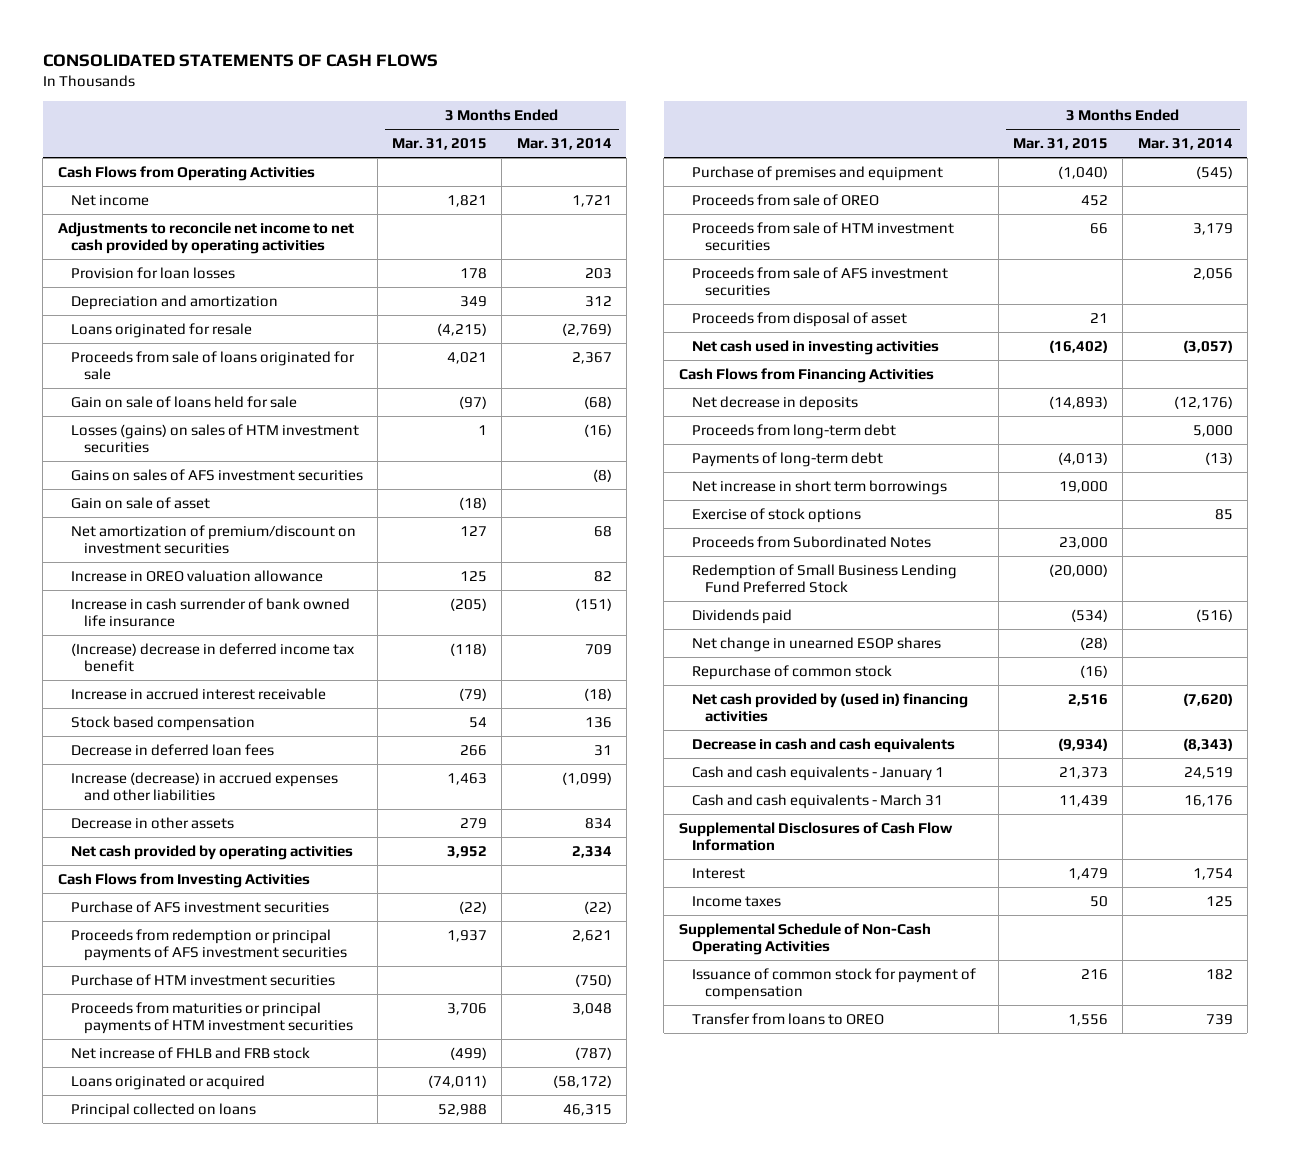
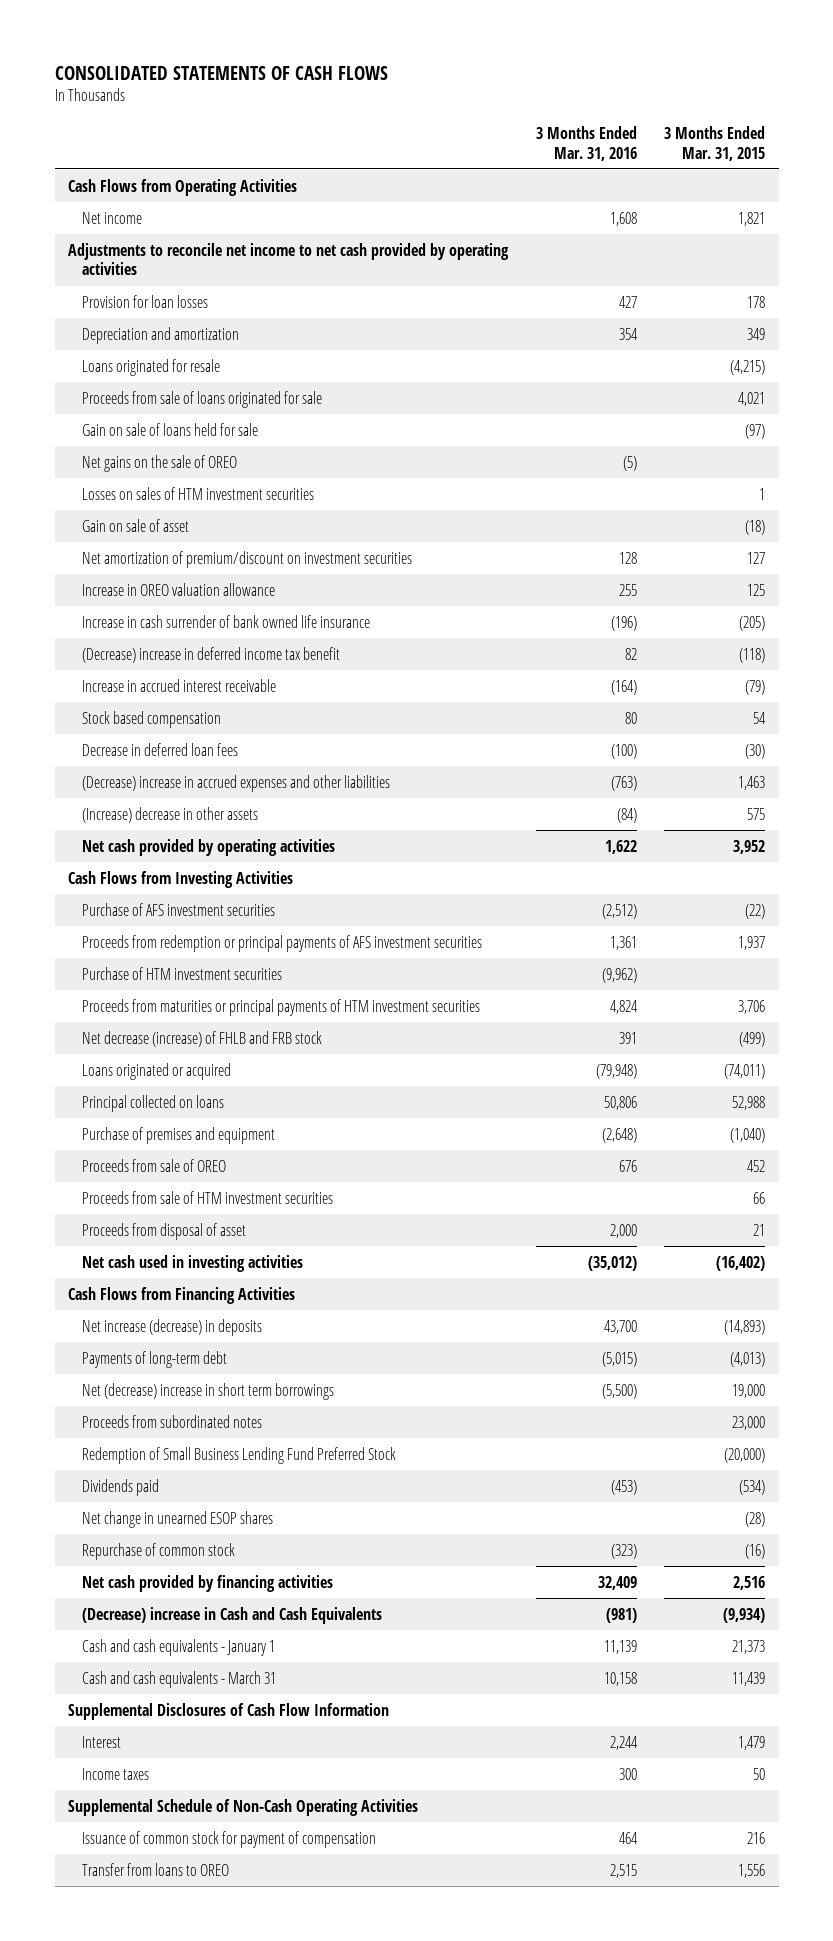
[516,138,612,151] Mar. 31, 2014 -> none
none -> [535,125,637,161] 3 Months Ended Mar. 31, 2016
[70,468,363,481] Gains on sales of AFS investment securities -> none
none -> [81,454,237,472] Net gains on the sale of OREO
[70,423,359,454] Losses (gains) on sales of HTM investment securities -> [81,486,314,500] Losses on sales of HTM investment securities
[70,642,355,673] (Increase) decrease in deferred income tax benefit -> [81,646,340,663] (Decrease) increase in deferred income tax benefit
[460,744,488,756] 266 -> [745,743,766,759] (30)
[70,771,338,802] Increase (decrease) in accrued expenses and other liabilities -> [81,774,390,792] (Decrease) increase in accrued expenses and other liabilities
[70,816,234,829] Decrease in other assets -> [81,806,258,823] (Increase) decrease in other assets
[460,817,488,829] 279 -> [747,807,766,820] 575
[70,1046,310,1059] Net increase of FHLB and FRB stock -> [81,1030,322,1047] Net decrease (increase) of FHLB and FRB stock
[691,266,948,297] Proceeds from sale of AFS investment securities -> none
[691,423,896,439] Proceeds from long-term debt -> none
[691,395,858,411] Net decrease in deposits -> [81,1318,262,1336] Net increase (decrease) in deposits
[691,507,861,523] Exercise of stock options -> none
[691,479,947,495] Net increase in short term borrowings -> [81,1382,334,1400] Net (decrease) increase in short term borrowings
[691,535,931,548] Proceeds from Subordinated Notes -> [81,1414,262,1428] Proceeds from subordinated notes
[691,692,968,723] Net cash provided by (used in) financing activities -> [81,1574,333,1592] Net cash provided by financing activities
[691,737,955,753] Decrease in cash and cash equivalents -> [81,1606,382,1624] (Decrease) increase in Cash and Cash Equivalents

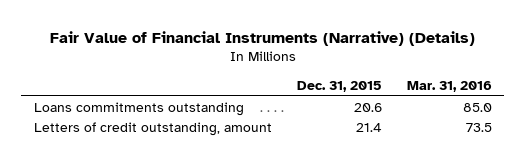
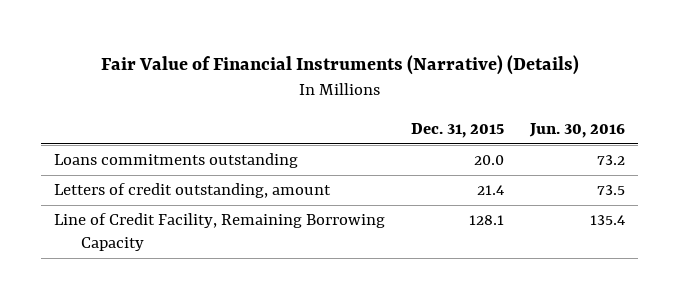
[406,81,492,93] Mar. 31, 2016 -> none
none -> [529,122,626,138] Jun. 30, 2016
[353,102,382,112] 20.6 -> [474,155,505,166] 20.0
none -> [54,213,386,252] Line of Credit Facility, Remaining Borrowing Capacity

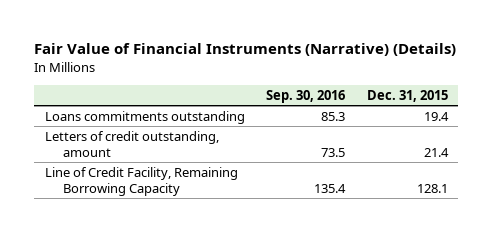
[529,122,626,138] Jun. 30, 2016 -> none
none -> [266,89,346,103] Sep. 30, 2016
[474,155,505,166] 20.0 -> [423,111,449,121] 19.4

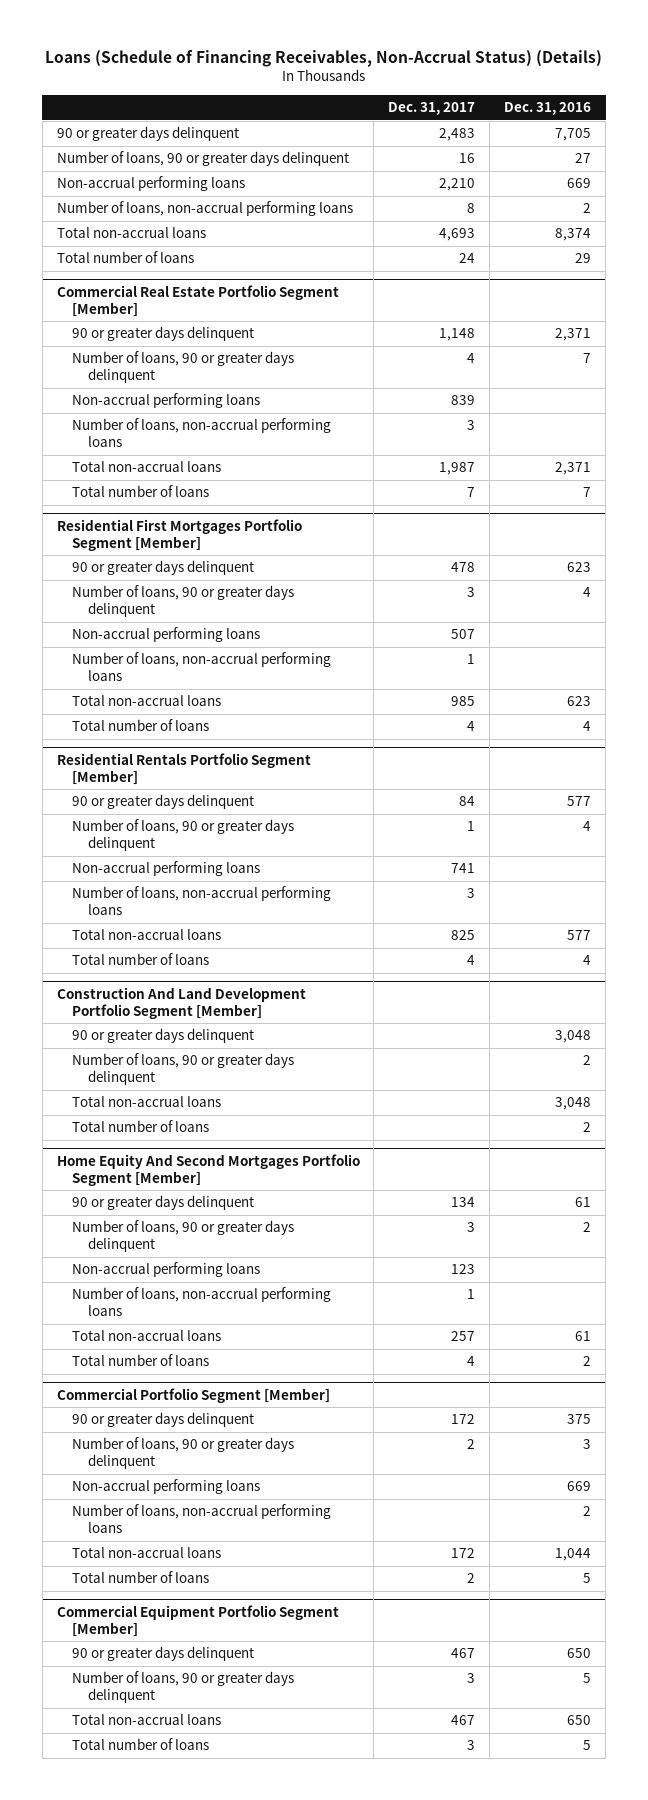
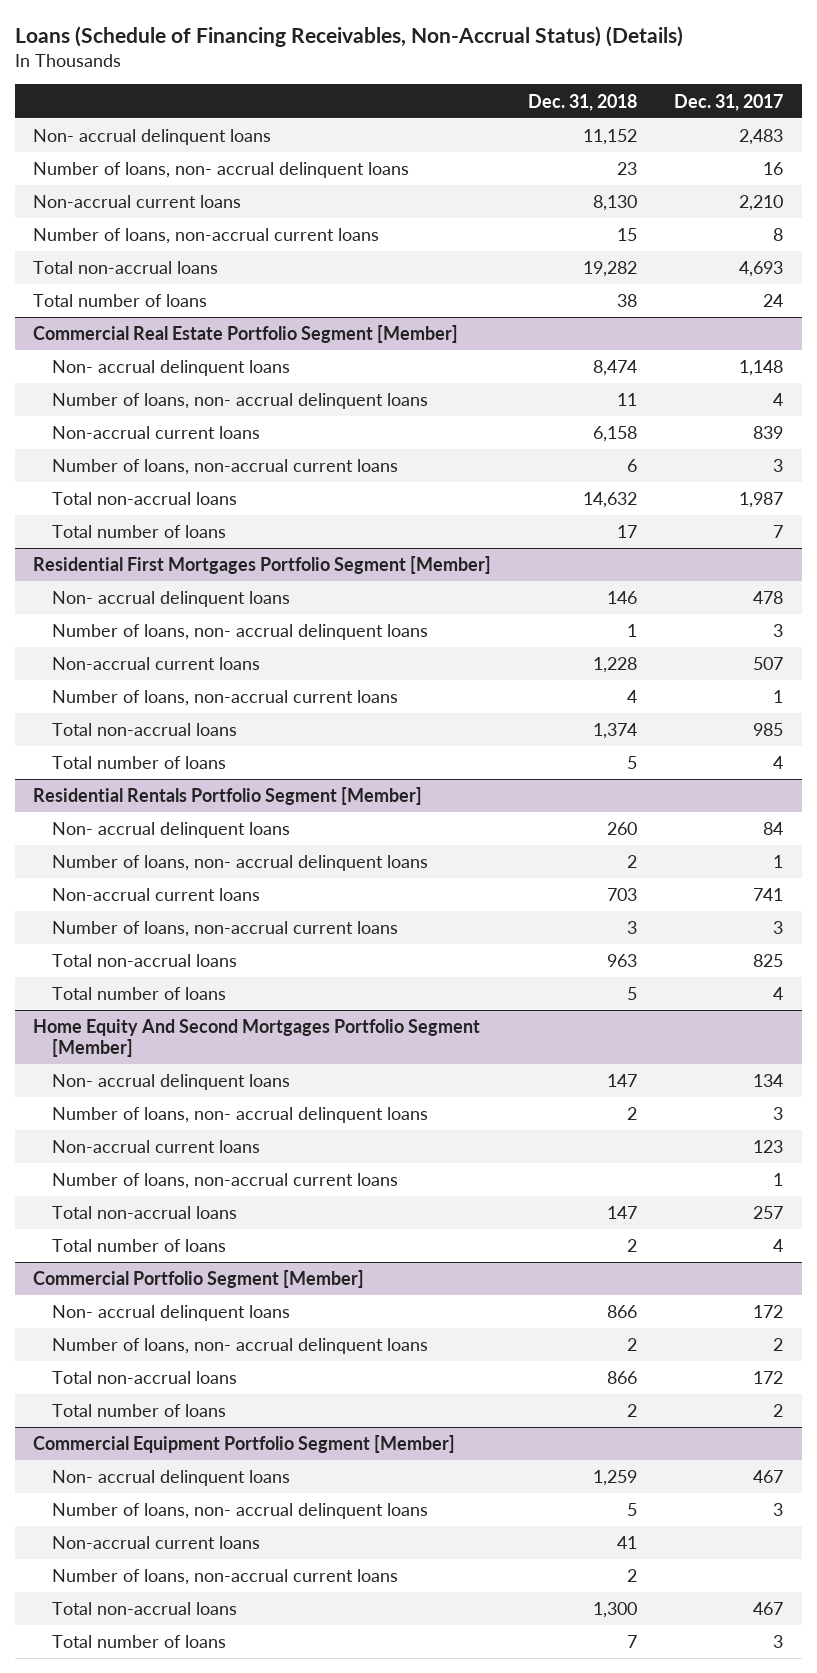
[504,102,592,116] Dec. 31, 2016 -> none
none -> [528,93,638,111] Dec. 31, 2018
[56,126,239,142] 90 or greater days delinquent -> [33,129,272,146] Non- accrual delinquent loans
[56,151,349,167] Number of loans, 90 or greater days delinquent -> [33,162,410,179] Number of loans, non- accrual delinquent loans
[56,176,245,192] Non-accrual performing loans -> [33,195,242,209] Non-accrual current loans
[56,201,353,217] Number of loans, non-accrual performing loans -> [33,228,380,245] Number of loans, non-accrual current loans
[72,326,255,342] 90 or greater days delinquent -> [51,360,290,377] Non- accrual delinquent loans
[72,351,295,384] Number of loans, 90 or greater days delinquent -> [51,393,428,410] Number of loans, non- accrual delinquent loans
[72,393,261,409] Non-accrual performing loans -> [51,426,260,440] Non-accrual current loans
[72,418,332,448] Number of loans, non-accrual performing loans -> [51,459,398,476] Number of loans, non-accrual current loans
[72,560,255,576] 90 or greater days delinquent -> [51,591,290,608] Non- accrual delinquent loans
[72,585,295,618] Number of loans, 90 or greater days delinquent -> [51,624,428,641] Number of loans, non- accrual delinquent loans
[72,627,261,643] Non-accrual performing loans -> [51,657,260,671] Non-accrual current loans
[72,652,332,682] Number of loans, non-accrual performing loans -> [51,690,398,707] Number of loans, non-accrual current loans
[72,794,255,810] 90 or greater days delinquent -> [51,822,290,839] Non- accrual delinquent loans
[72,819,295,852] Number of loans, 90 or greater days delinquent -> [51,855,428,872] Number of loans, non- accrual delinquent loans
[72,861,261,877] Non-accrual performing loans -> [51,888,260,902] Non-accrual current loans
[72,886,332,916] Number of loans, non-accrual performing loans -> [51,921,398,938] Number of loans, non-accrual current loans
[56,986,306,1019] Construction And Land Development Portfolio Segment [Member] -> none
[72,1028,255,1044] 90 or greater days delinquent -> none
[72,1053,295,1086] Number of loans, 90 or greater days delinquent -> none
[72,1096,222,1108] Total non-accrual loans -> none
[72,1120,210,1133] Total number of loans -> none
[72,1195,255,1211] 90 or greater days delinquent -> [51,1074,290,1091] Non- accrual delinquent loans
[72,1220,295,1253] Number of loans, 90 or greater days delinquent -> [51,1107,428,1124] Number of loans, non- accrual delinquent loans
[72,1262,261,1278] Non-accrual performing loans -> [51,1140,260,1154] Non-accrual current loans
[72,1287,332,1317] Number of loans, non-accrual performing loans -> [51,1173,398,1190] Number of loans, non-accrual current loans
[72,1479,261,1495] Non-accrual performing loans -> none
[72,1504,332,1534] Number of loans, non-accrual performing loans -> none
[72,1412,255,1428] 90 or greater days delinquent -> [51,1305,290,1322] Non- accrual delinquent loans
[72,1437,295,1470] Number of loans, 90 or greater days delinquent -> [51,1338,428,1355] Number of loans, non- accrual delinquent loans
[72,1646,255,1662] 90 or greater days delinquent -> [51,1470,290,1487] Non- accrual delinquent loans
[72,1671,295,1704] Number of loans, 90 or greater days delinquent -> [51,1503,428,1520] Number of loans, non- accrual delinquent loans
none -> [51,1536,260,1550] Non-accrual current loans
none -> [51,1569,398,1586] Number of loans, non-accrual current loans

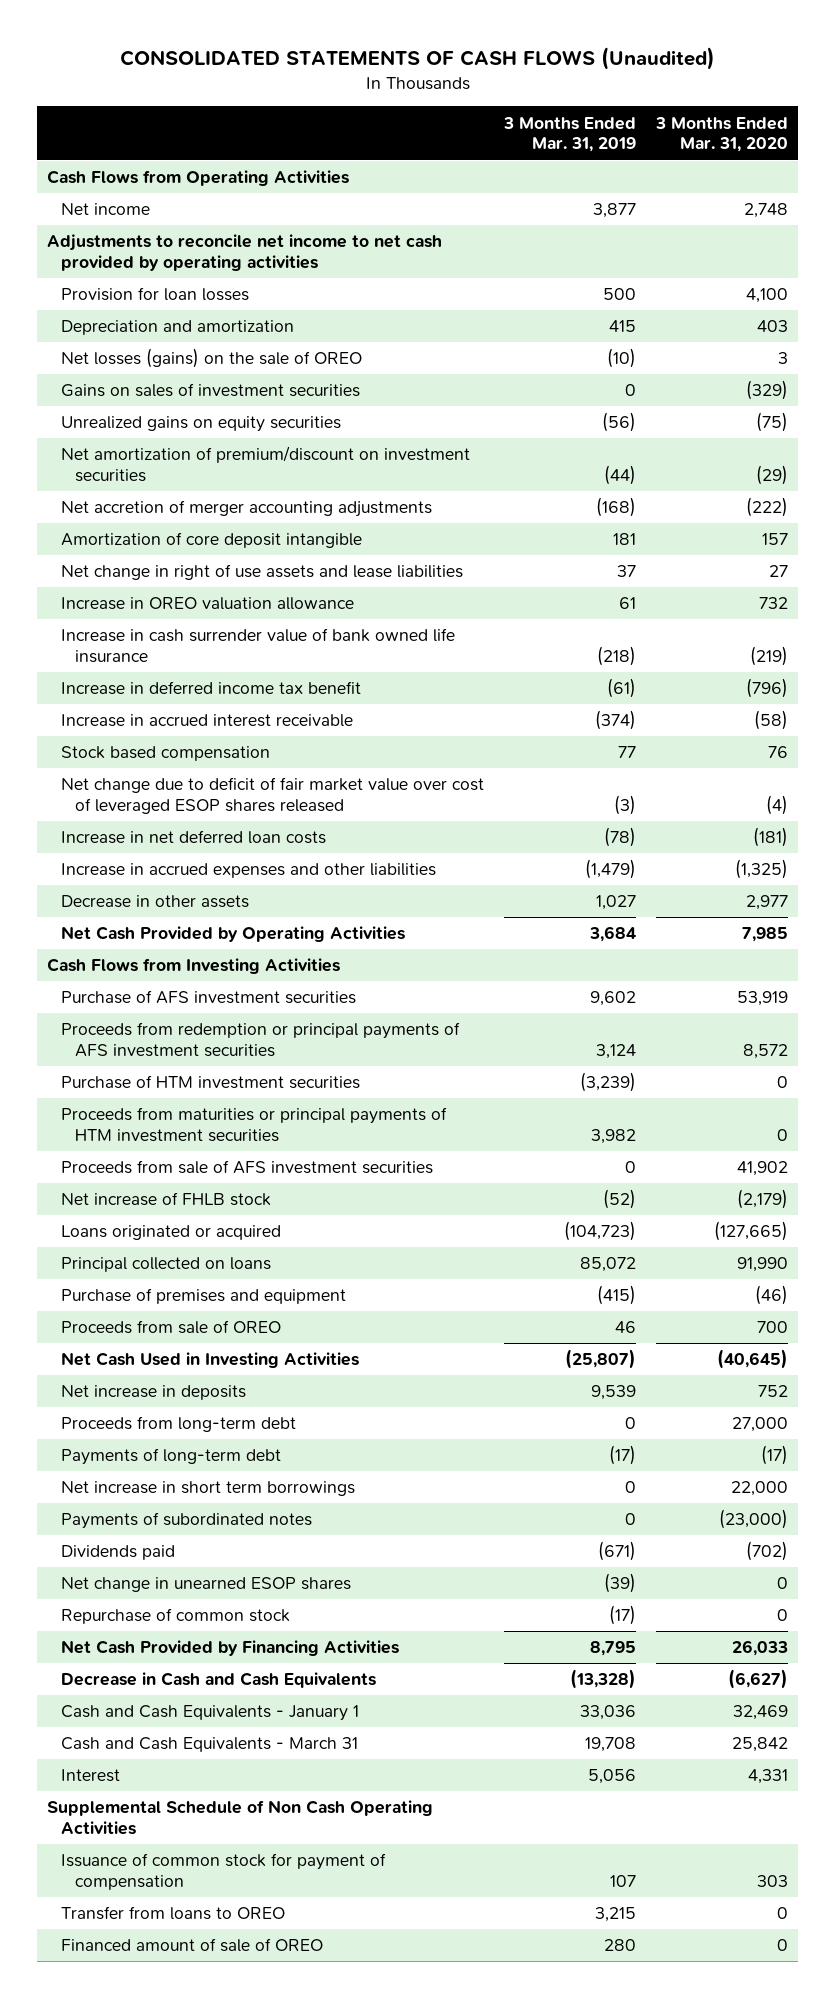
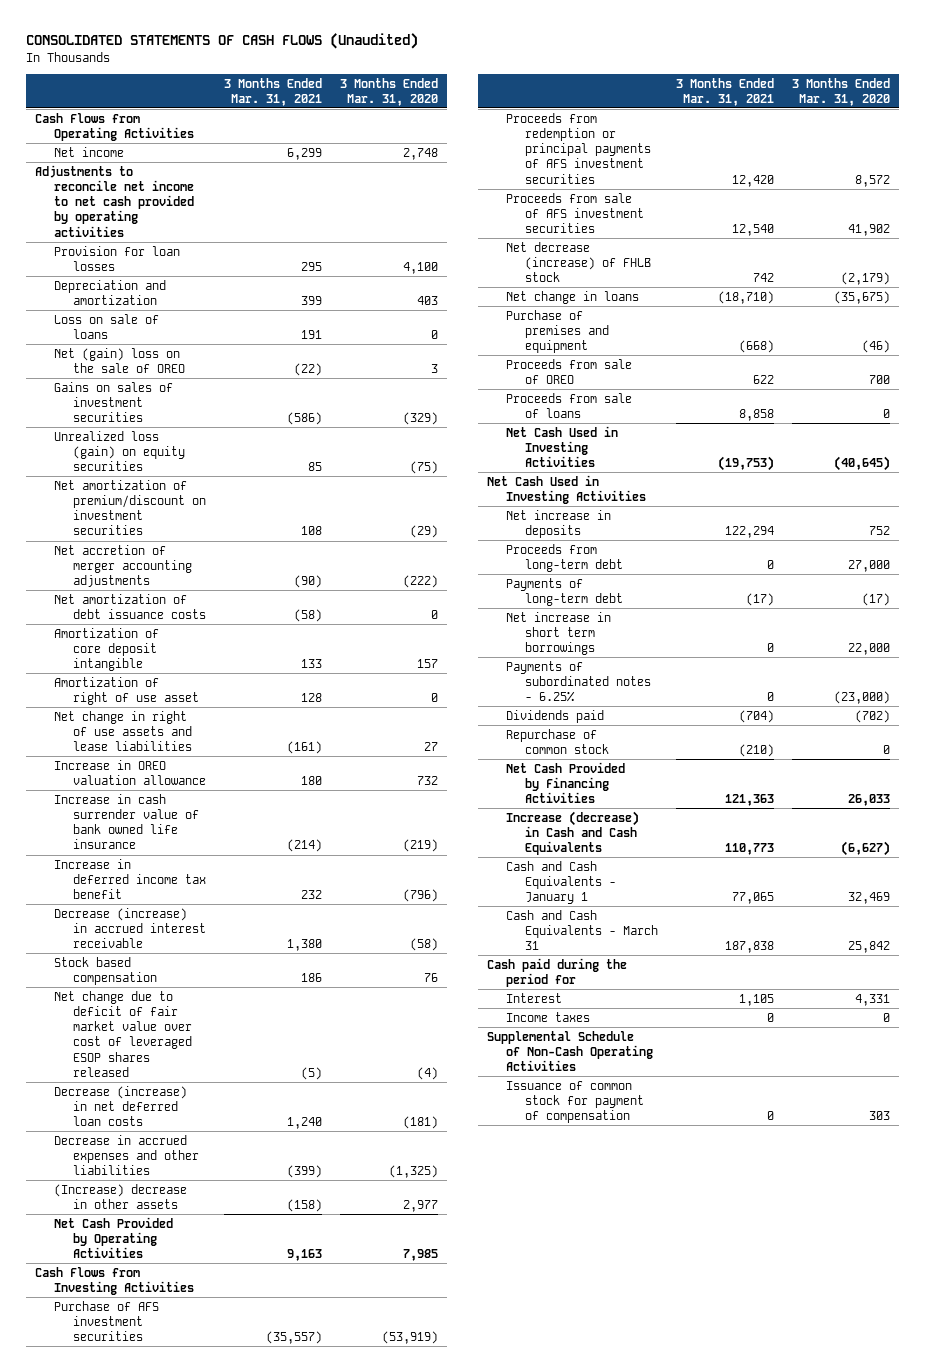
[503,116,637,153] 3 Months Ended Mar. 31, 2019 -> none
none -> [224,77,323,106] 3 Months Ended Mar. 31, 2021
none -> [54,313,160,339] Loss on sale of loans
[61,348,363,369] Net losses (gains) on the sale of OREO -> [54,347,186,373] Net (gain) loss on the sale of OREO
[61,416,342,433] Unrealized gains on equity securities -> [54,430,186,472] Unrealized loss (gain) on equity securities
none -> [54,593,207,619] Net amortization of debt issuance costs
none -> [54,676,200,705] Amortization of right of use asset
[61,714,354,728] Increase in accrued interest receivable -> [54,907,207,949] Decrease (increase) in accrued interest receivable
[61,830,327,845] Increase in net deferred loan costs -> [54,1085,188,1127] Decrease (increase) in net deferred loan costs
[61,863,437,879] Increase in accrued expenses and other liabilities -> [54,1134,200,1176] Decrease in accrued expenses and other liabilities
[61,895,250,909] Decrease in other assets -> [54,1183,188,1209] (Increase) decrease in other assets
[737,991,789,1007] 53,919 -> [382,1331,439,1345] (53,919)
[61,1075,361,1090] Purchase of HTM investment securities -> none
[61,1107,448,1143] Proceeds from maturities or principal payments of HTM investment securities -> none
[61,1225,282,1241] Loans originated or acquired -> none
[61,1257,272,1273] Principal collected on loans -> none
[61,1192,272,1207] Net increase of FHLB stock -> [505,241,651,283] Net decrease (increase) of FHLB stock
none -> [505,290,639,304] Net change in loans
none -> [505,392,632,418] Proceeds from sale of loans
none -> [487,474,646,504] Net Cash Used in Investing Activities
[61,1512,313,1530] Payments of subordinated notes -> [505,660,651,703] Payments of subordinated notes - 6.25%
[61,1577,352,1593] Net change in unearned ESOP shares -> none
[61,1672,377,1689] Decrease in Cash and Cash Equivalents -> [505,810,639,856] Increase (decrease) in Cash and Cash Equivalents
none -> [487,957,628,987] Cash paid during the period for
none -> [505,1011,590,1022] Income taxes
[47,1800,434,1836] Supplemental Schedule of Non Cash Operating Activities -> [487,1030,653,1072] Supplemental Schedule of Non-Cash Operating Activities
[61,1906,286,1921] Transfer from loans to OREO -> none
[61,1938,324,1953] Financed amount of sale of OREO -> none

